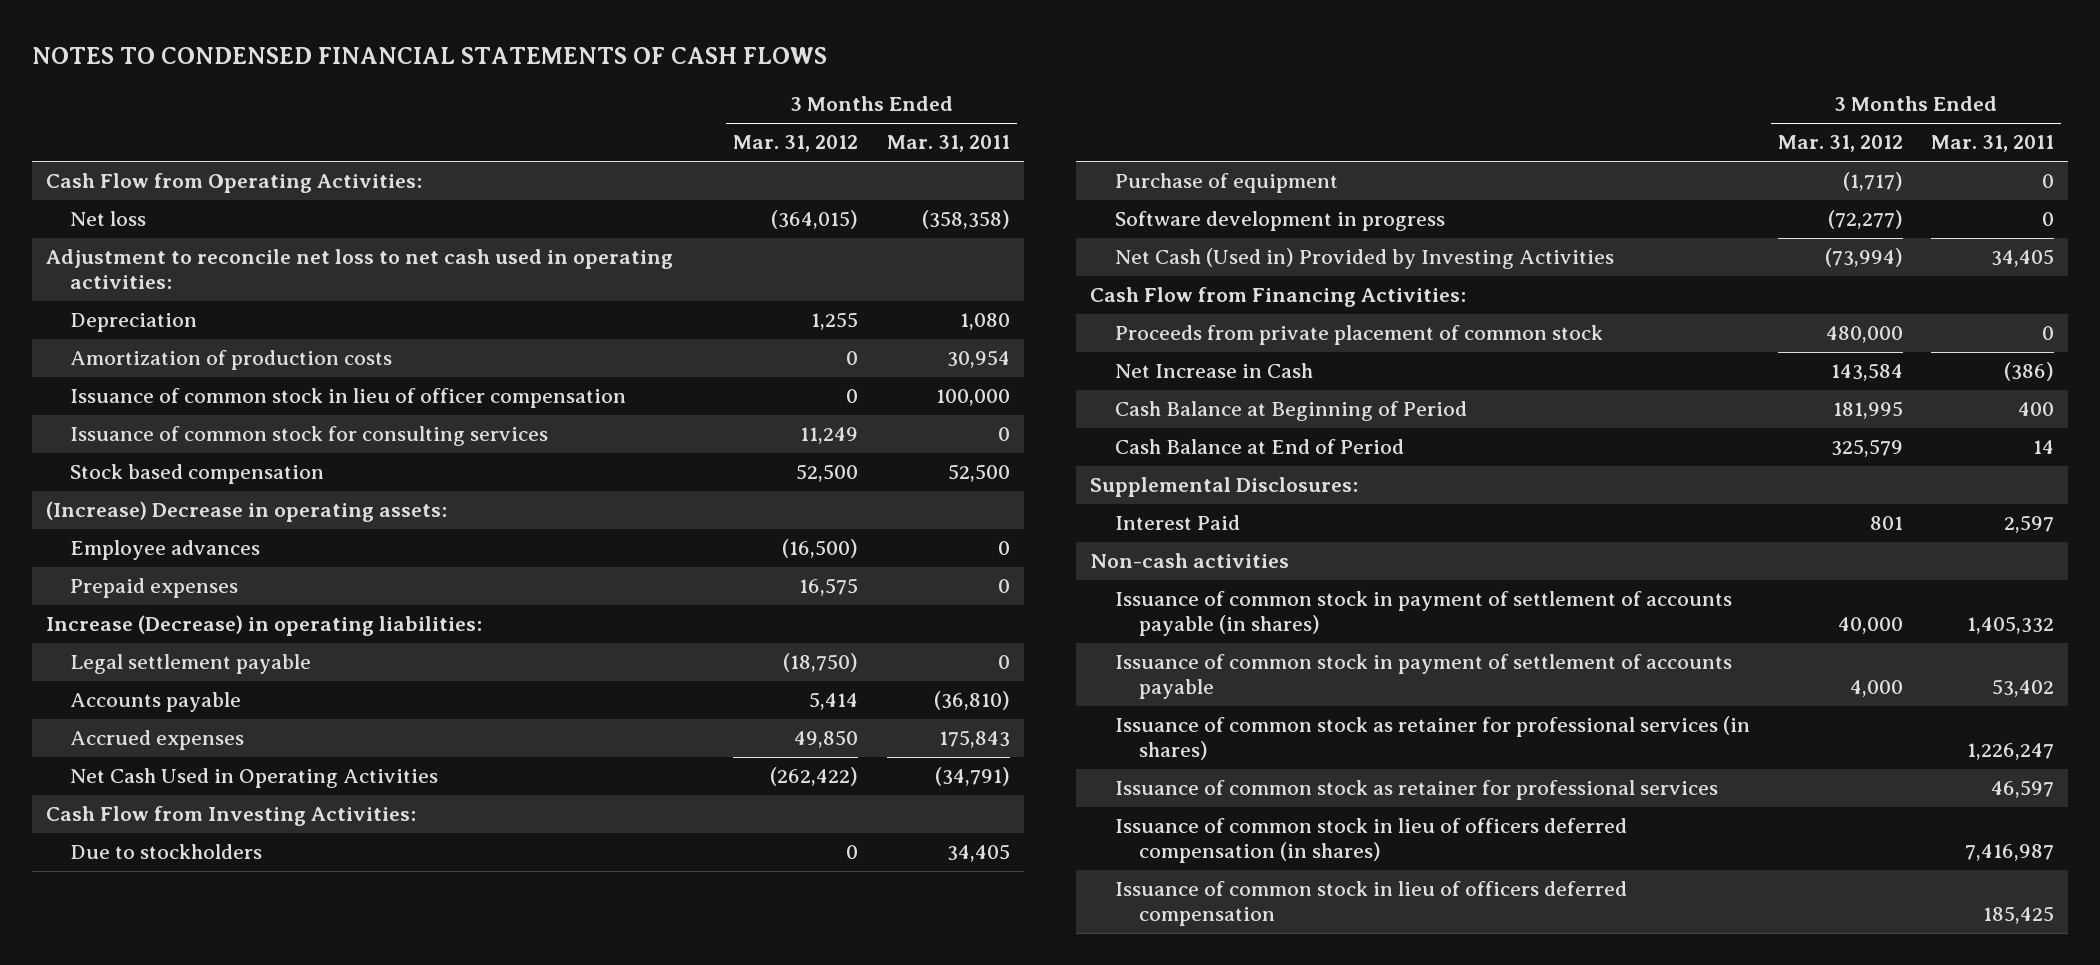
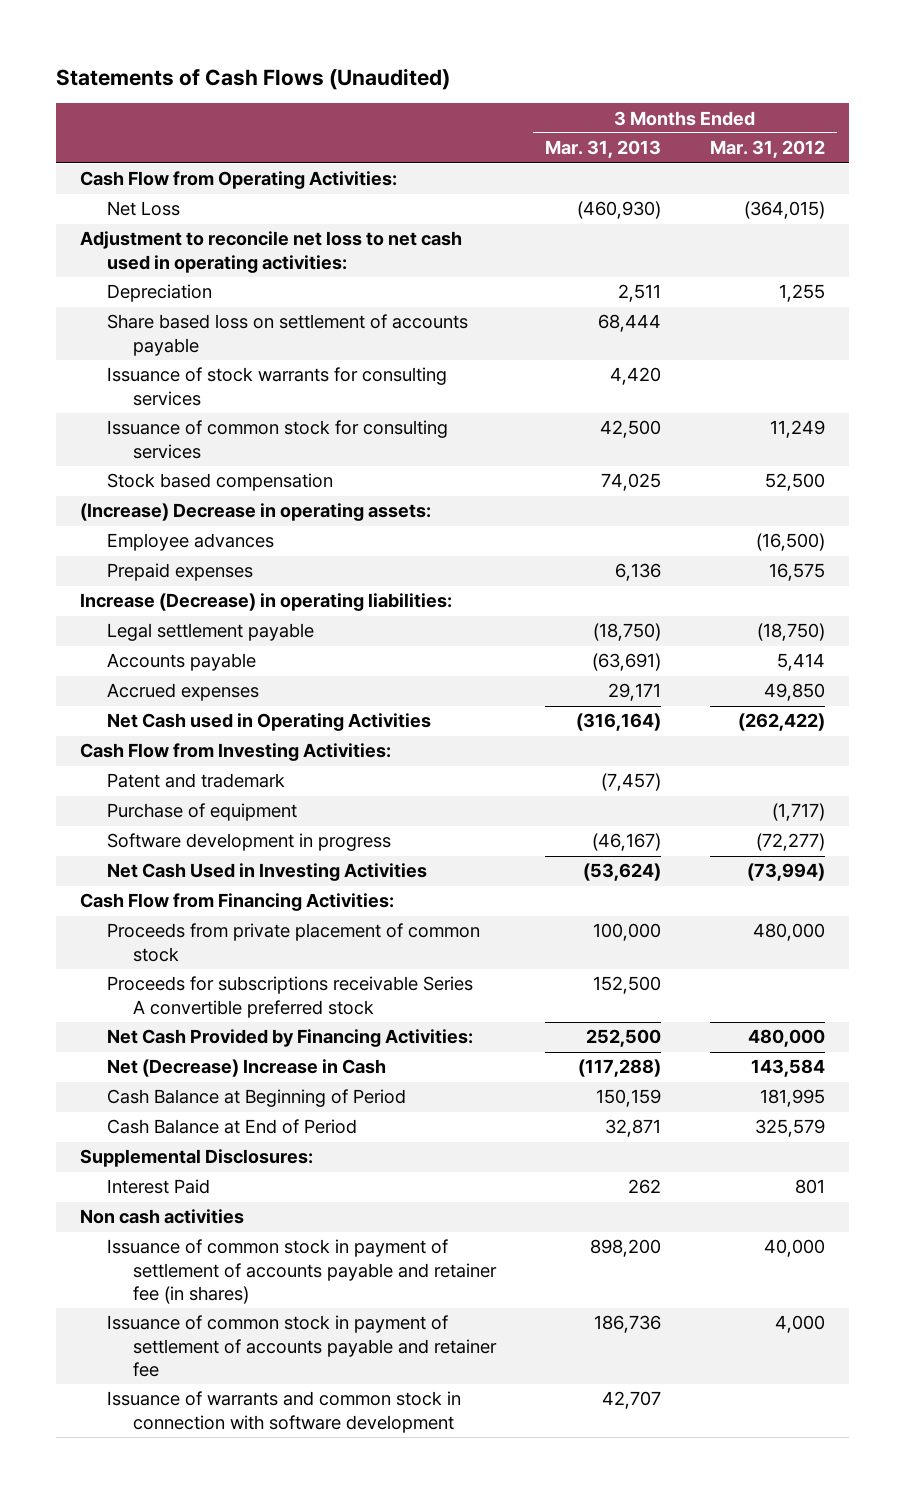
[31,47,827,65] NOTES TO CONDENSED FINANCIAL STATEMENTS OF CASH FLOWS -> [55,67,450,90] Statements of Cash Flows (Unaudited)
[886,135,1010,153] Mar. 31, 2011 -> none
none -> [545,140,662,159] Mar. 31, 2013
[70,211,147,227] Net loss -> [106,201,180,217] Net Loss
[70,350,393,371] Amortization of production costs -> none
[70,388,627,409] Issuance of common stock in lieu of officer compensation -> none
none -> [106,314,468,356] Share based loss on settlement of accounts payable
none -> [106,367,447,406] Issuance of stock warrants for consulting services
[70,768,439,789] Net Cash Used in Operating Activities -> [106,713,431,732] Net Cash used in Operating Activities
[70,844,263,860] Due to stockholders -> none
none -> [106,773,285,789] Patent and trademark
[1114,248,1614,270] Net Cash (Used in) Provided by Investing Activities -> [106,863,427,882] Net Cash Used in Investing Activities
none -> [106,976,473,1018] Proceeds for subscriptions receivable Series A convertible preferred stock
none -> [106,1029,473,1048] Net Cash Provided by Financing Activities:
[1114,363,1313,379] Net Increase in Cash -> [106,1059,386,1078] Net (Decrease) Increase in Cash
[1114,716,1750,761] Issuance of common stock as retainer for professional services (in shares) -> none
[1114,780,1718,801] Issuance of common stock as retainer for professional services -> none
[1114,818,1627,864] Issuance of common stock in lieu of officers deferred compensation (in shares) -> none
[1114,881,1627,927] Issuance of common stock in lieu of officers deferred compensation -> none
[1090,553,1290,569] Non-cash activities -> [79,1209,244,1225] Non cash activities
[1114,591,1732,637] Issuance of common stock in payment of settlement of accounts payable (in shares) -> [106,1239,498,1304] Issuance of common stock in payment of settlement of accounts payable and retainer fee (in shares)
[1114,654,1732,700] Issuance of common stock in payment of settlement of accounts payable -> [106,1315,498,1377] Issuance of common stock in payment of settlement of accounts payable and retainer fee
none -> [106,1391,461,1433] Issuance of warrants and common stock in connection with software development

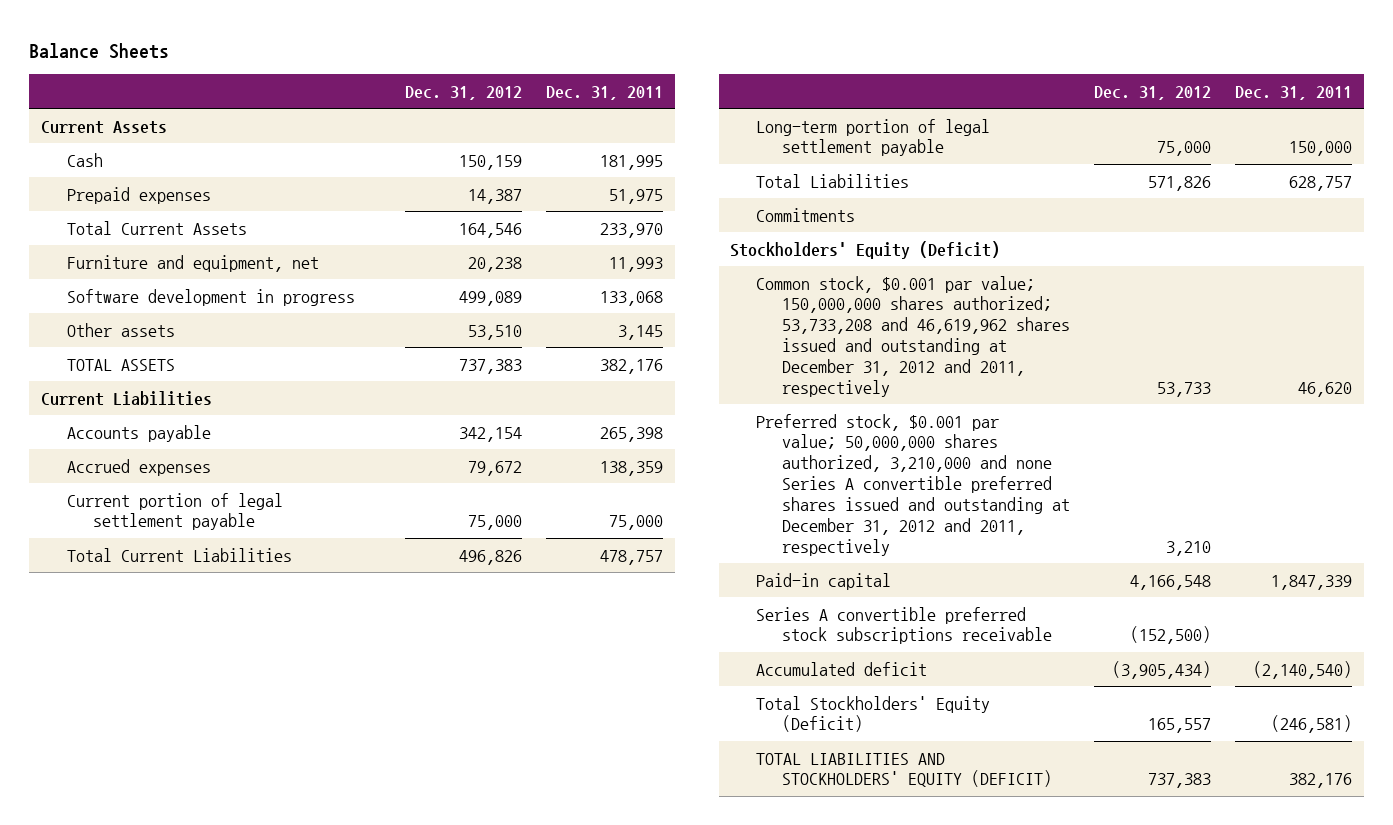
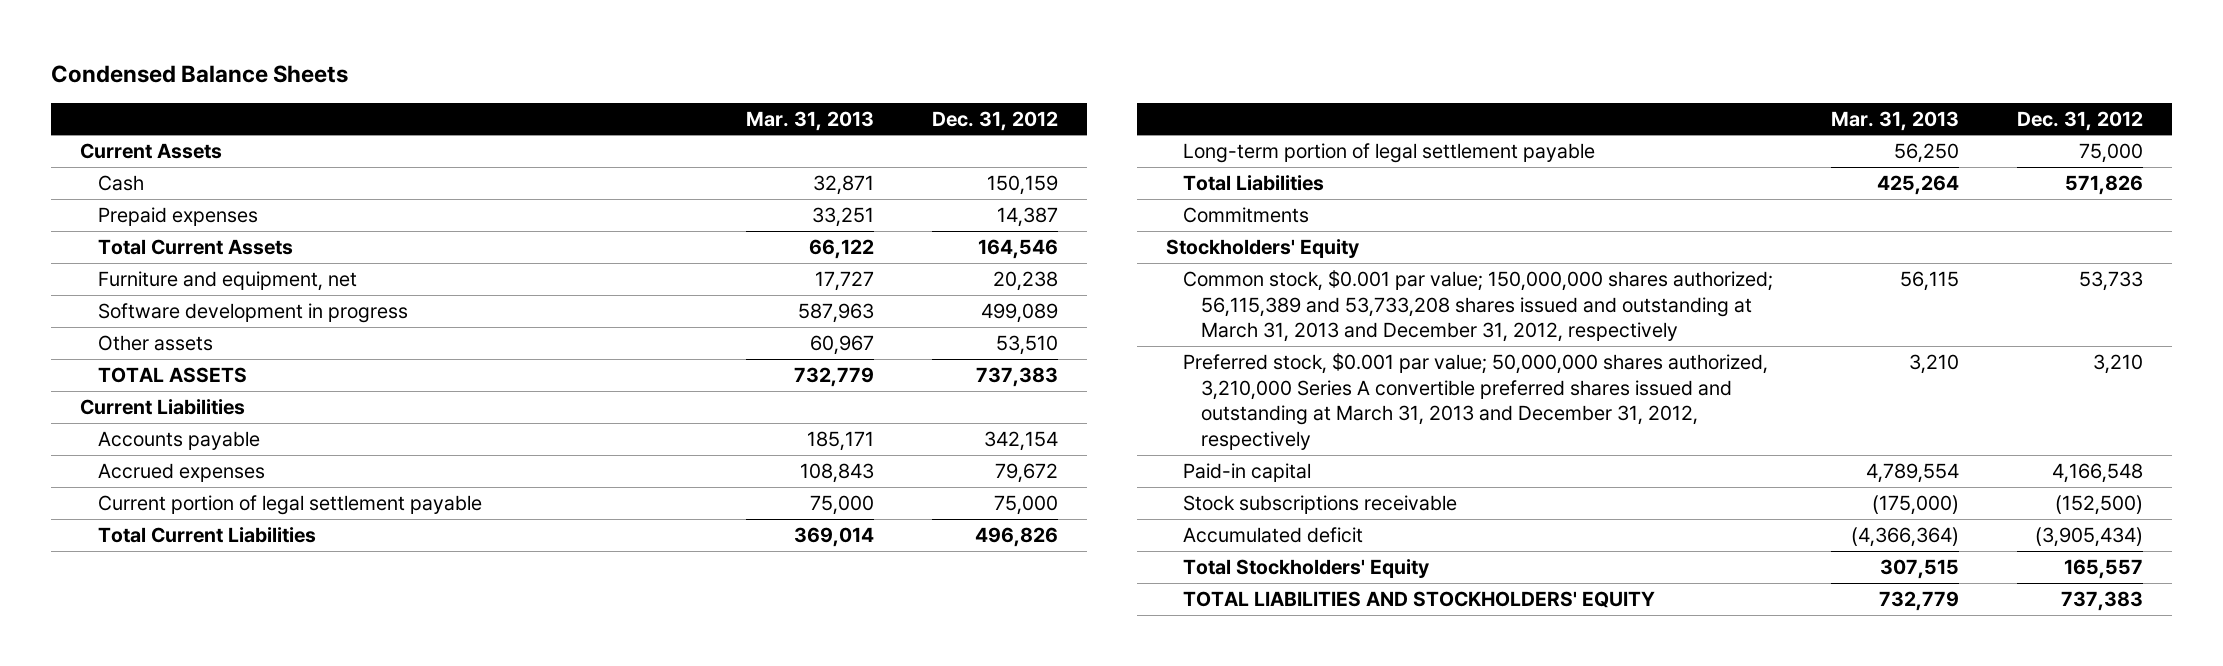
[29,42,170,59] Balance Sheets -> [51,65,349,84] Condensed Balance Sheets
[545,85,663,100] Dec. 31, 2011 -> none
none -> [745,110,874,131] Mar. 31, 2013
[730,240,1001,259] Stockholders' Equity (Deficit) -> [1165,239,1359,259] Stockholders' Equity
[756,275,1071,397] Common stock, $0.001 par value; 150,000,000 shares authorized; 53,733,208 and 46,619,962 shares issued and outstanding at December 31, 2012 and 2011, respectively -> [1183,270,1774,343] Common stock, $0.001 par value; 150,000,000 shares authorized; 56,115,389 and 53,733,208 shares issued and outstanding at March 31, 2013 and December 31, 2012, respectively
[756,413,1071,556] Preferred stock, $0.001 par value; 50,000,000 shares authorized, 3,210,000 and none Series A convertible preferred shares issued and outstanding at December 31, 2012 and 2011, respectively -> [1183,353,1769,451] Preferred stock, $0.001 par value; 50,000,000 shares authorized, 3,210,000 Series A convertible preferred shares issued and outstanding at March 31, 2013 and December 31, 2012, respectively
[756,606,1053,645] Series A convertible preferred stock subscriptions receivable -> [1183,495,1458,515] Stock subscriptions receivable
[756,695,991,733] Total Stockholders' Equity (Deficit) -> [1183,559,1430,579] Total Stockholders' Equity
[756,752,1053,788] TOTAL LIABILITIES AND STOCKHOLDERS' EQUITY (DEFICIT) -> [1183,591,1656,609] TOTAL LIABILITIES AND STOCKHOLDERS' EQUITY

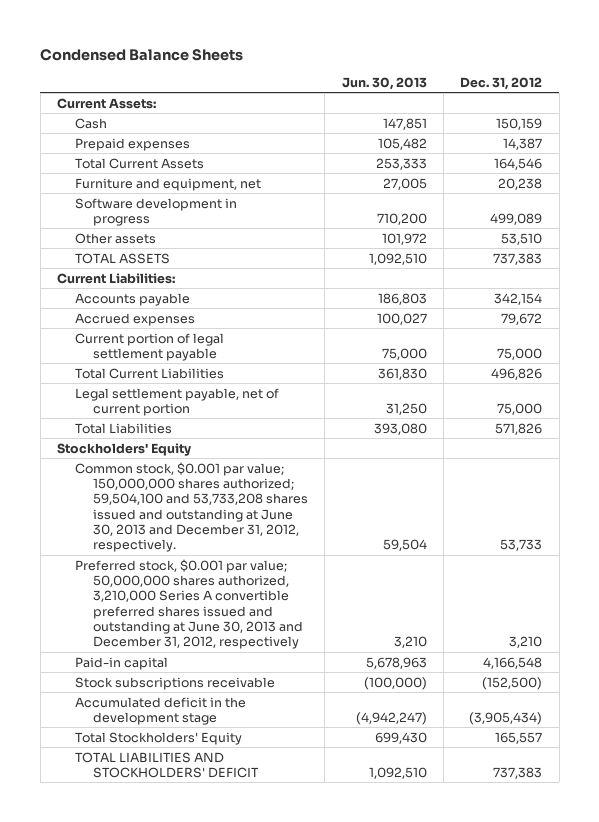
[745,110,874,131] Mar. 31, 2013 -> none
none -> [341,76,427,90] Jun. 30, 2013
[80,143,223,160] Current Assets -> [57,97,157,109] Current Assets:
[80,399,246,416] Current Liabilities -> [57,272,176,284] Current Liabilities:
[1183,143,1596,164] Long-term portion of legal settlement payable -> [74,387,279,416] Legal settlement payable, net of current portion
[1183,207,1310,224] Commitments -> none
[1183,270,1774,343] Common stock, $0.001 par value; 150,000,000 shares authorized; 56,115,389 and 53,733,208 shares issued and outstanding at March 31, 2013 and December 31, 2012, respectively -> [74,461,308,553] Common stock, $0.001 par value; 150,000,000 shares authorized; 59,504,100 and 53,733,208 shares issued and outstanding at June 30, 2013 and December 31, 2012, respectively.
[1183,353,1769,451] Preferred stock, $0.001 par value; 50,000,000 shares authorized, 3,210,000 Series A convertible preferred shares issued and outstanding at March 31, 2013 and December 31, 2012, respectively -> [74,558,303,650] Preferred stock, $0.001 par value; 50,000,000 shares authorized, 3,210,000 Series A convertible preferred shares issued and outstanding at June 30, 2013 and December 31, 2012, respectively
[1183,527,1364,544] Accumulated deficit -> [74,696,246,725] Accumulated deficit in the development stage
[1183,591,1656,609] TOTAL LIABILITIES AND STOCKHOLDERS' EQUITY -> [74,751,259,778] TOTAL LIABILITIES AND STOCKHOLDERS' DEFICIT

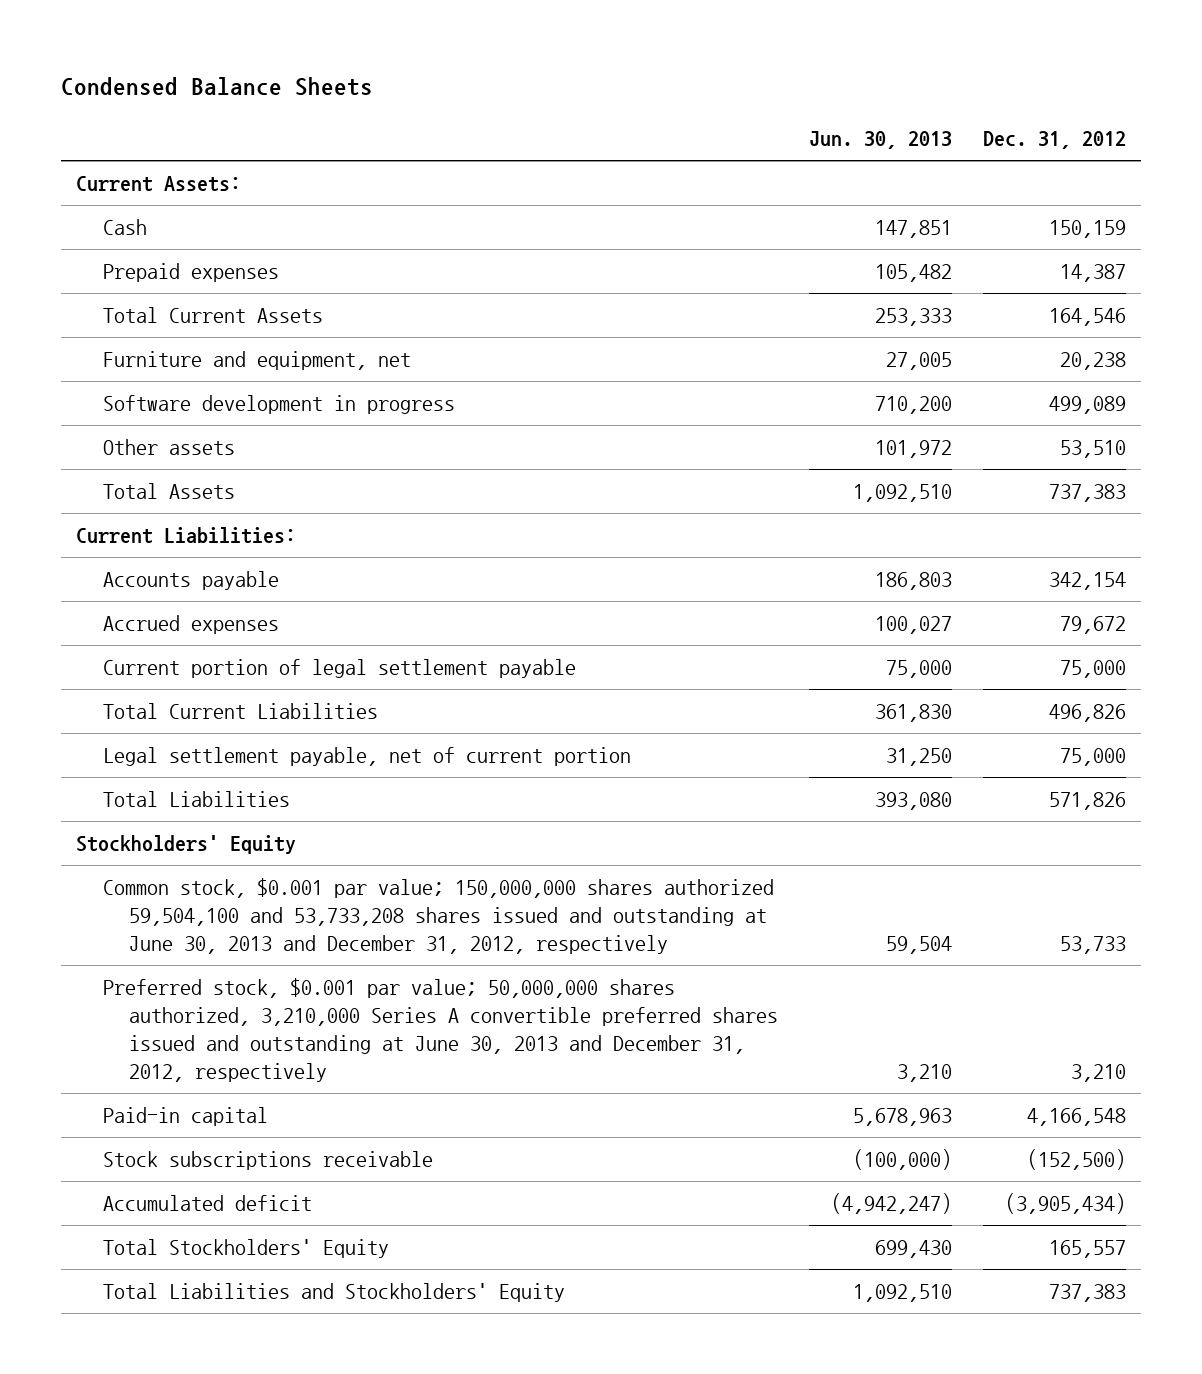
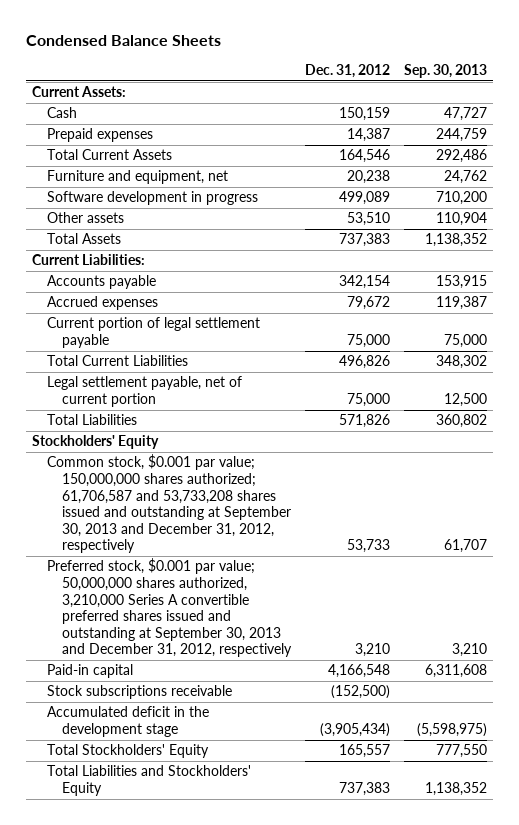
[808,131,952,150] Jun. 30, 2013 -> none
none -> [403,64,487,79] Sep. 30, 2013
[102,878,774,954] Common stock, $0.001 par value; 150,000,000 shares authorized 59,504,100 and 53,733,208 shares issued and outstanding at June 30, 2013 and December 31, 2012, respectively -> [47,454,292,554] Common stock, $0.001 par value; 150,000,000 shares authorized; 61,706,587 and 53,733,208 shares issued and outstanding at September 30, 2013 and December 31, 2012, respectively
[102,978,778,1082] Preferred stock, $0.001 par value; 50,000,000 shares authorized, 3,210,000 Series A convertible preferred shares issued and outstanding at June 30, 2013 and December 31, 2012, respectively -> [47,558,293,658] Preferred stock, $0.001 par value; 50,000,000 shares authorized, 3,210,000 Series A convertible preferred shares issued and outstanding at September 30, 2013 and December 31, 2012, respectively
[102,1195,312,1212] Accumulated deficit -> [47,706,210,737] Accumulated deficit in the development stage

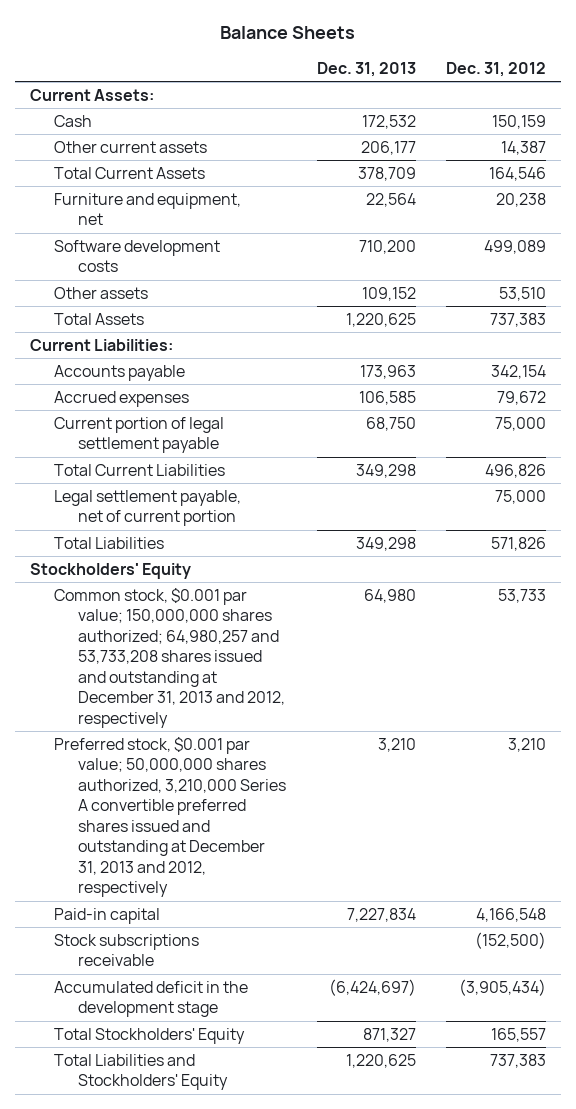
[25,35,221,47] Condensed Balance Sheets -> [220,26,356,40] Balance Sheets
[403,64,487,79] Sep. 30, 2013 -> none
none -> [316,61,416,77] Dec. 31, 2013
[47,128,154,143] Prepaid expenses -> [54,140,208,153] Other current assets
[47,191,259,206] Software development in progress -> [54,239,221,273] Software development costs
[47,454,292,554] Common stock, $0.001 par value; 150,000,000 shares authorized; 61,706,587 and 53,733,208 shares issued and outstanding at September 30, 2013 and December 31, 2012, respectively -> [54,587,286,728] Common stock, $0.001 par value; 150,000,000 shares authorized; 64,980,257 and 53,733,208 shares issued and outstanding at December 31, 2013 and 2012, respectively
[47,558,293,658] Preferred stock, $0.001 par value; 50,000,000 shares authorized, 3,210,000 Series A convertible preferred shares issued and outstanding at September 30, 2013 and December 31, 2012, respectively -> [54,736,287,898] Preferred stock, $0.001 par value; 50,000,000 shares authorized, 3,210,000 Series A convertible preferred shares issued and outstanding at December 31, 2013 and 2012, respectively

